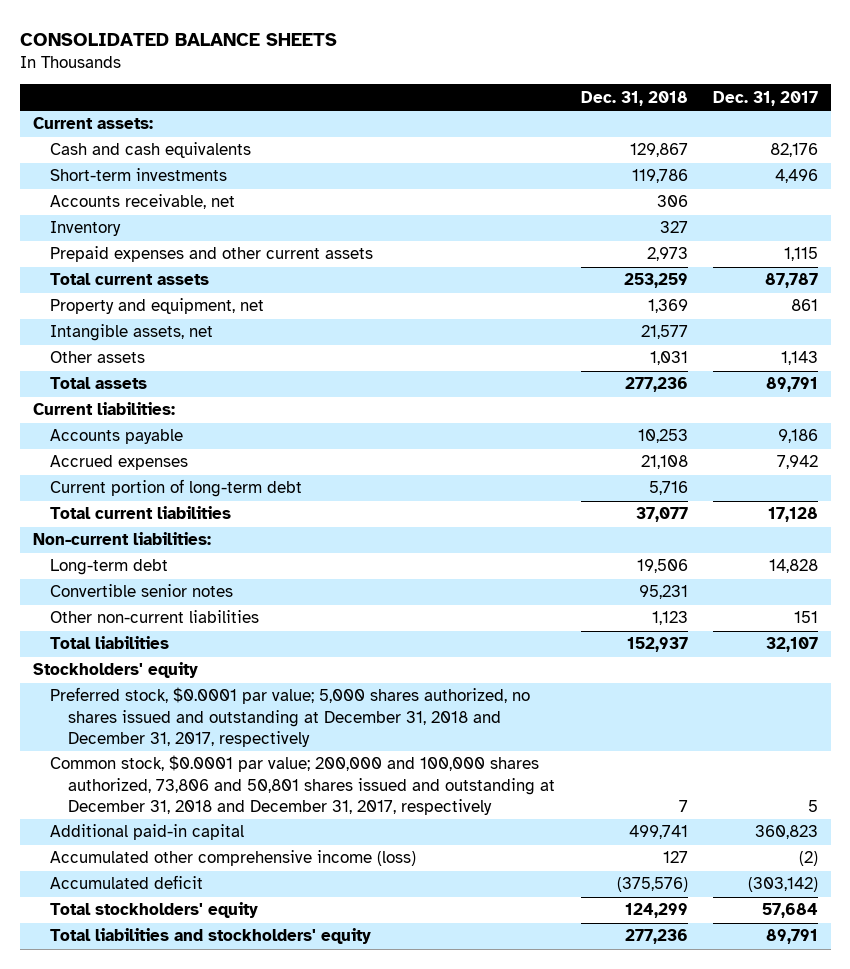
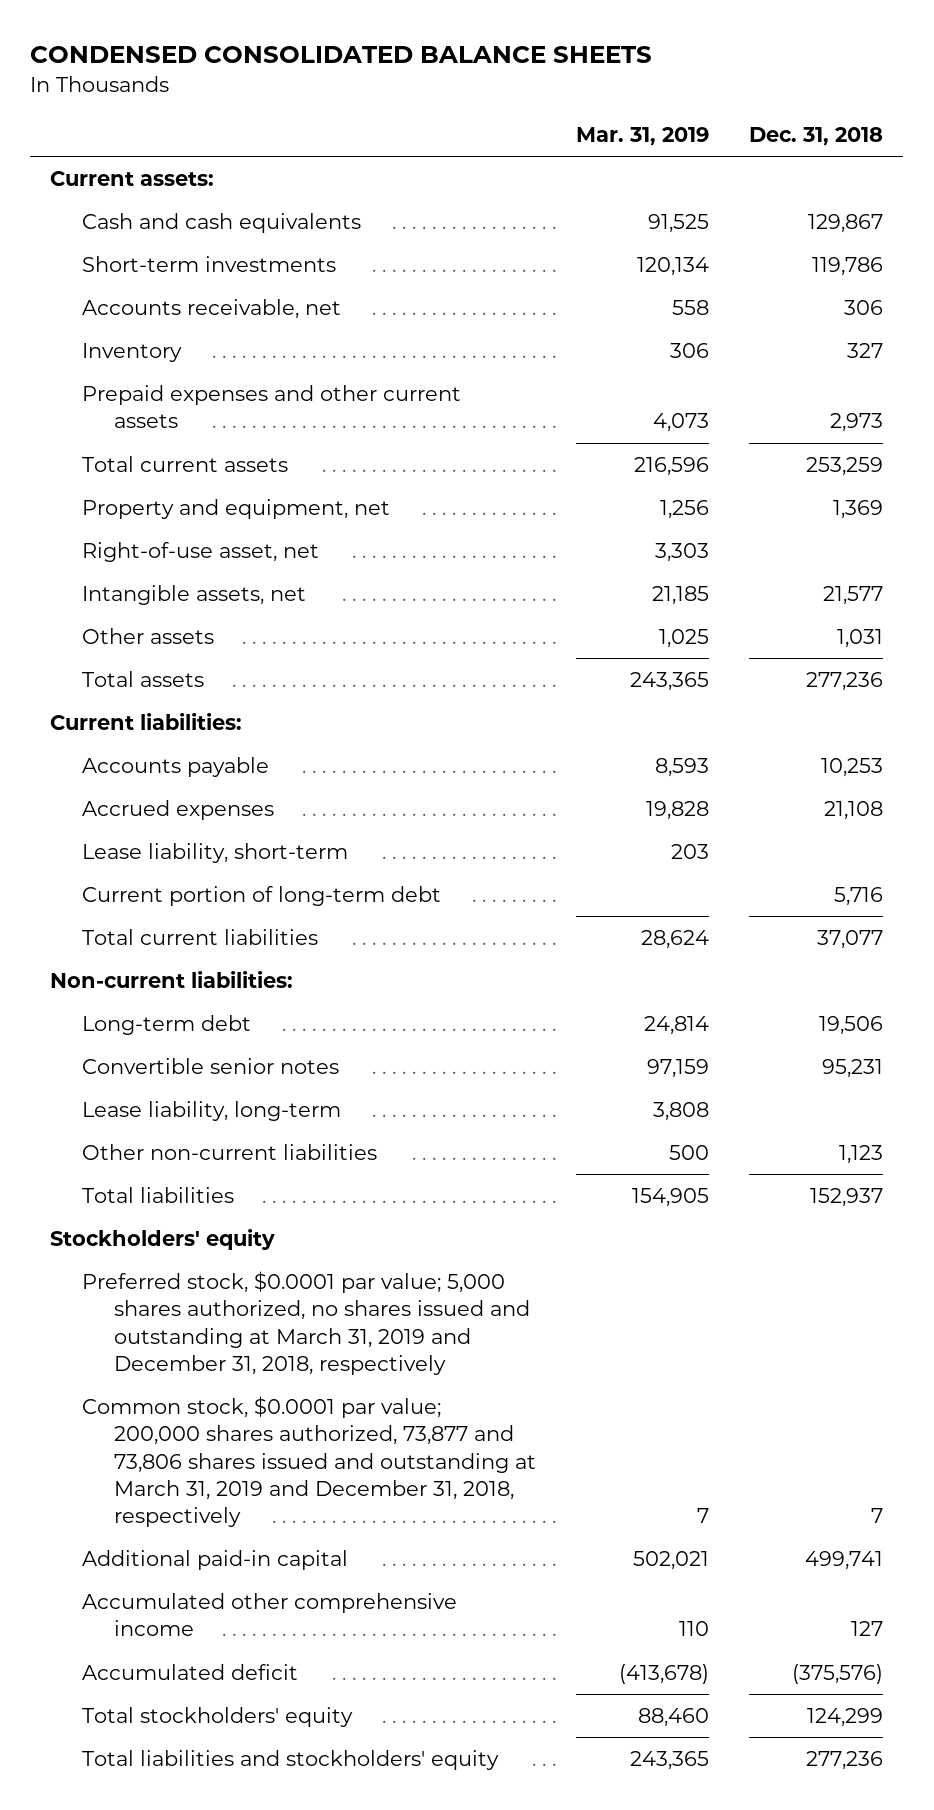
[19,32,337,46] CONSOLIDATED BALANCE SHEETS -> [30,46,653,64] CONDENSED CONSOLIDATED BALANCE SHEETS
[712,90,818,106] Dec. 31, 2017 -> none
none -> [576,127,710,147] Mar. 31, 2019
none -> [82,542,320,563] Right-of-use asset, net
none -> [82,843,349,864] Lease liability, short-term
none -> [82,1101,342,1122] Lease liability, long-term
[50,687,531,748] Preferred stock, $0.0001 par value; 5,000 shares authorized, no shares issued and outstanding at December 31, 2018 and December 31, 2017, respectively -> [82,1271,530,1375] Preferred stock, $0.0001 par value; 5,000 shares authorized, no shares issued and outstanding at March 31, 2019 and December 31, 2018, respectively
[50,755,556,816] Common stock, $0.0001 par value; 200,000 and 100,000 shares authorized, 73,806 and 50,801 shares issued and outstanding at December 31, 2018 and December 31, 2017, respectively -> [82,1396,536,1528] Common stock, $0.0001 par value; 200,000 shares authorized, 73,877 and 73,806 shares issued and outstanding at March 31, 2019 and December 31, 2018, respectively
[50,850,417,867] Accumulated other comprehensive income (loss) -> [82,1593,458,1637] Accumulated other comprehensive income

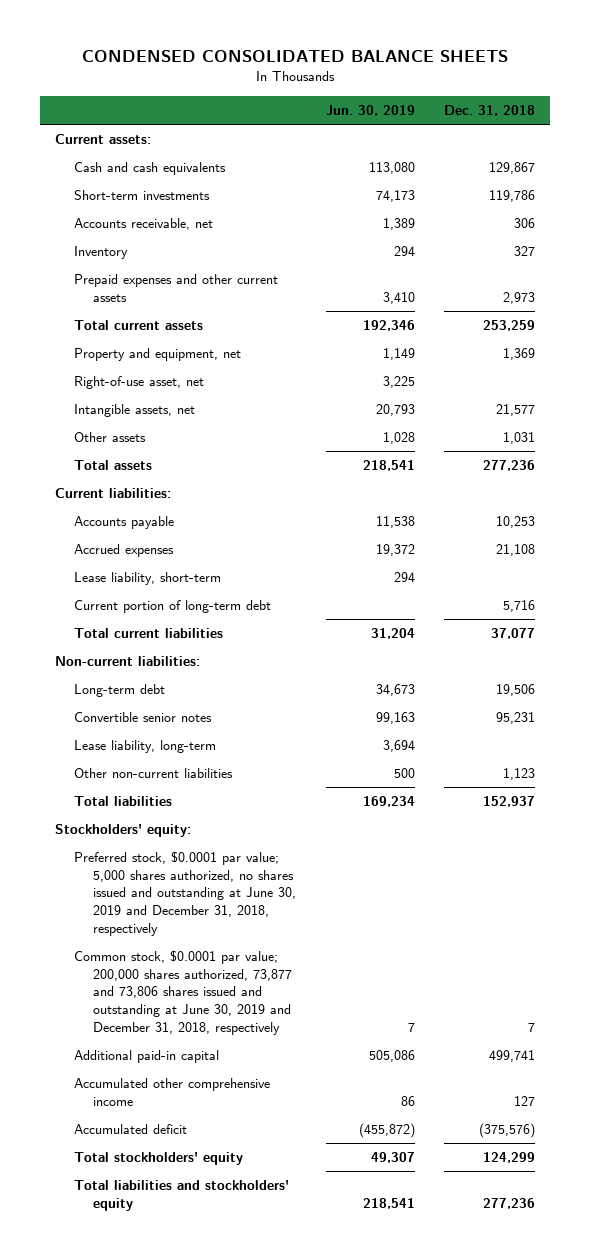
[576,127,710,147] Mar. 31, 2019 -> none
none -> [325,104,415,116] Jun. 30, 2019
[50,1229,276,1251] Stockholders' equity -> [55,824,192,838] Stockholders' equity:
[82,1271,530,1375] Preferred stock, $0.0001 par value; 5,000 shares authorized, no shares issued and outstanding at March 31, 2019 and December 31, 2018, respectively -> [73,851,296,936] Preferred stock, $0.0001 par value; 5,000 shares authorized, no shares issued and outstanding at June 30, 2019 and December 31, 2018, respectively
[82,1396,536,1528] Common stock, $0.0001 par value; 200,000 shares authorized, 73,877 and 73,806 shares issued and outstanding at March 31, 2019 and December 31, 2018, respectively -> [73,950,292,1035] Common stock, $0.0001 par value; 200,000 shares authorized, 73,877 and 73,806 shares issued and outstanding at June 30, 2019 and December 31, 2018, respectively

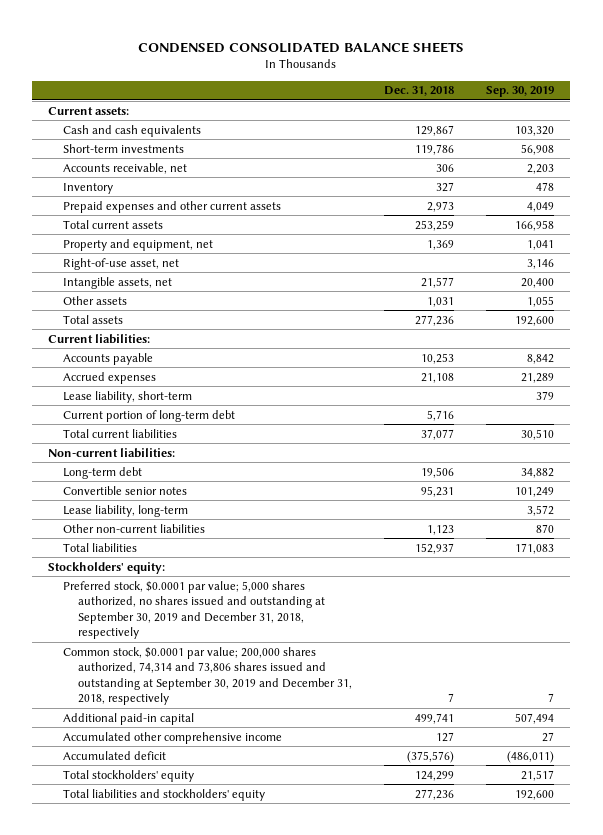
[325,104,415,116] Jun. 30, 2019 -> none
none -> [486,86,555,98] Sep. 30, 2019
[73,851,296,936] Preferred stock, $0.0001 par value; 5,000 shares authorized, no shares issued and outstanding at June 30, 2019 and December 31, 2018, respectively -> [63,580,325,640] Preferred stock, $0.0001 par value; 5,000 shares authorized, no shares issued and outstanding at September 30, 2019 and December 31, 2018, respectively
[73,950,292,1035] Common stock, $0.0001 par value; 200,000 shares authorized, 73,877 and 73,806 shares issued and outstanding at June 30, 2019 and December 31, 2018, respectively -> [63,646,352,706] Common stock, $0.0001 par value; 200,000 shares authorized, 74,314 and 73,806 shares issued and outstanding at September 30, 2019 and December 31, 2018, respectively

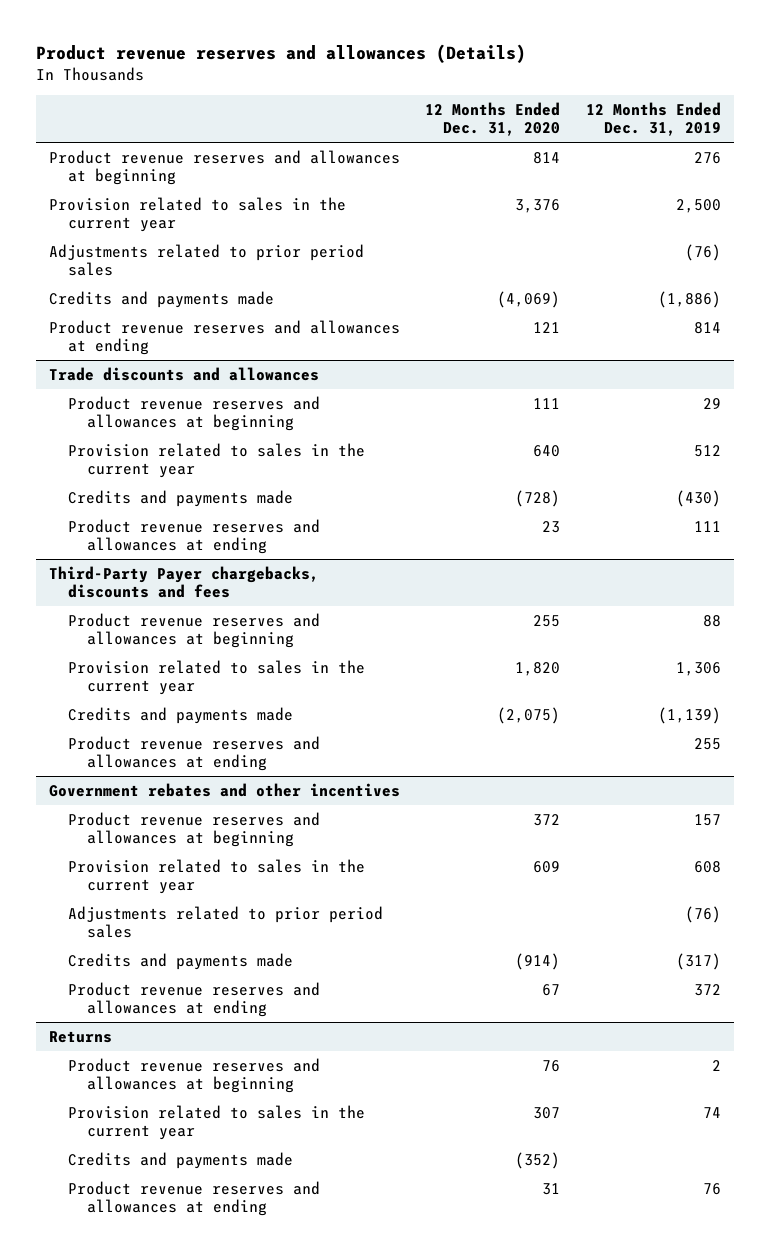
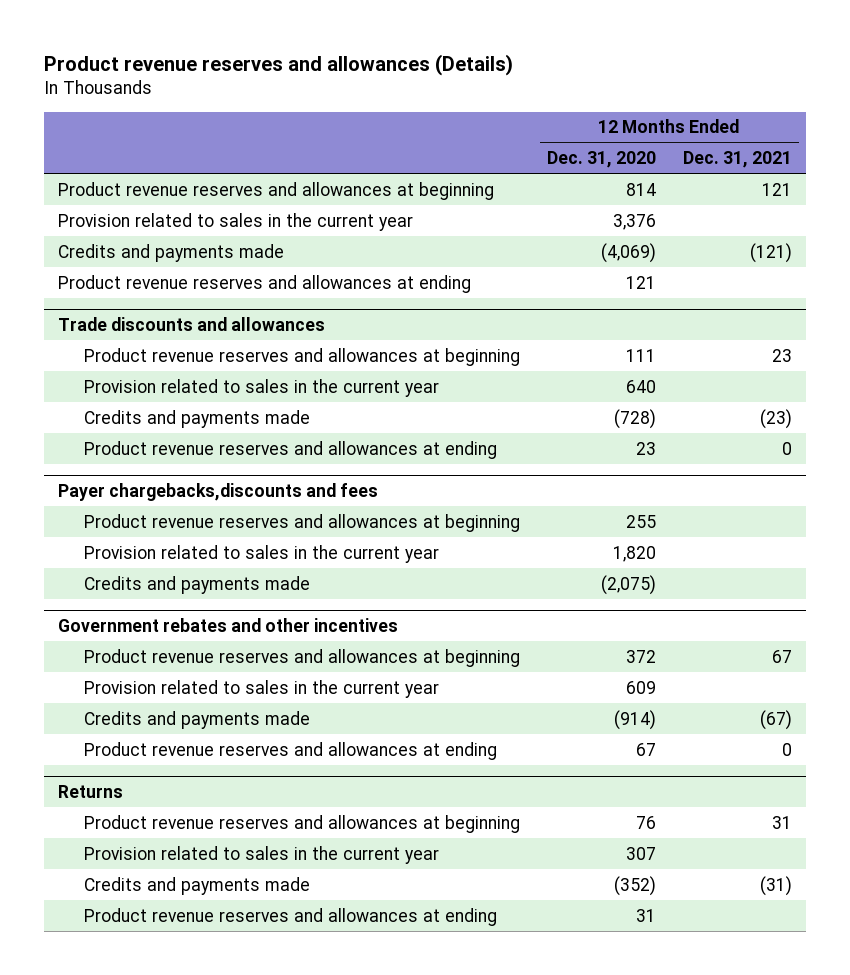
[585,101,721,137] 12 Months Ended Dec. 31, 2019 -> none
none -> [683,151,793,169] Dec. 31, 2021
[48,243,364,277] Adjustments related to prior period sales -> none
[48,565,319,599] Third-Party Payer chargebacks, discounts and fees -> [57,482,378,501] Payer chargebacks,discounts and fees
[67,735,320,772] Product revenue reserves and allowances at ending -> none
[67,905,383,939] Adjustments related to prior period sales -> none

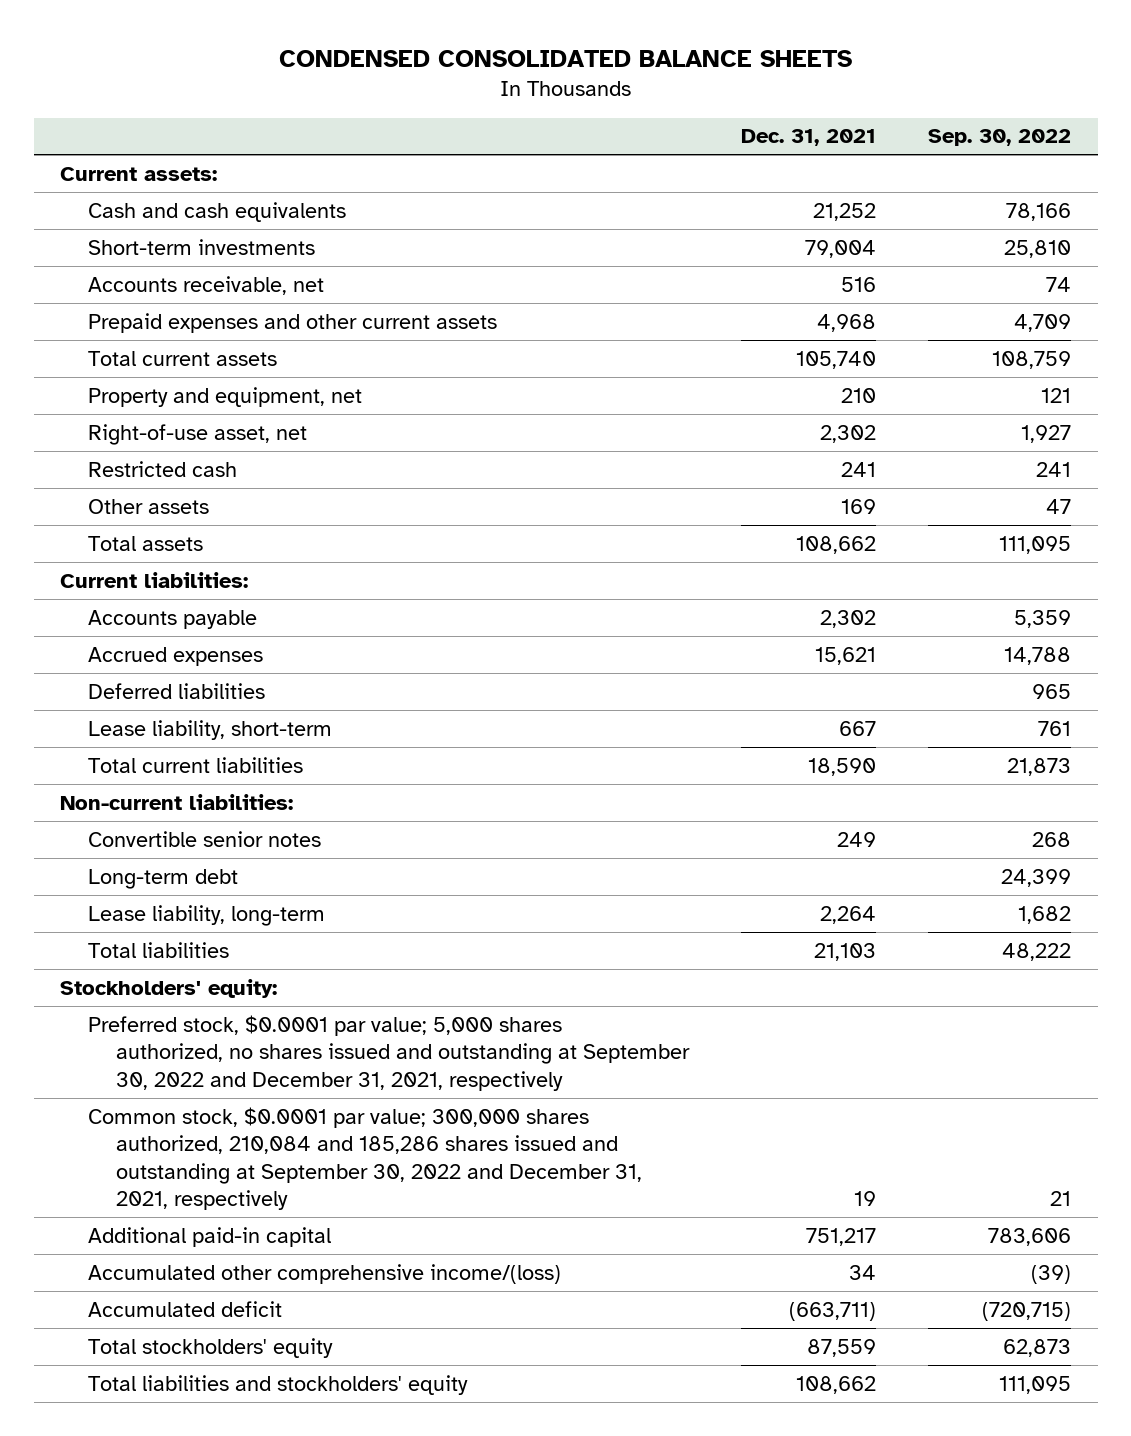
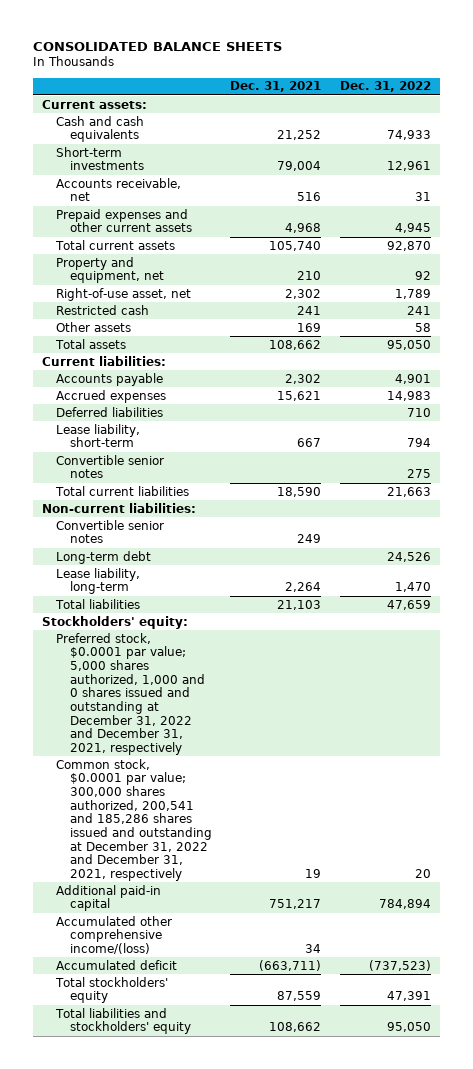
[278,50,852,68] CONDENSED CONSOLIDATED BALANCE SHEETS -> [33,41,283,51] CONSOLIDATED BALANCE SHEETS
[928,129,1072,147] Sep. 30, 2022 -> none
none -> [339,81,431,93] Dec. 31, 2022
none -> [56,454,165,479] Convertible senior notes
[88,1014,691,1091] Preferred stock, $0.0001 par value; 5,000 shares authorized, no shares issued and outstanding at September 30, 2022 and December 31, 2021, respectively -> [56,632,206,756] Preferred stock, $0.0001 par value; 5,000 shares authorized, 1,000 and 0 shares issued and outstanding at December 31, 2022 and December 31, 2021, respectively
[88,1106,643,1211] Common stock, $0.0001 par value; 300,000 shares authorized, 210,084 and 185,286 shares issued and outstanding at September 30, 2022 and December 31, 2021, respectively -> [56,758,213,882] Common stock, $0.0001 par value; 300,000 shares authorized, 200,541 and 185,286 shares issued and outstanding at December 31, 2022 and December 31, 2021, respectively

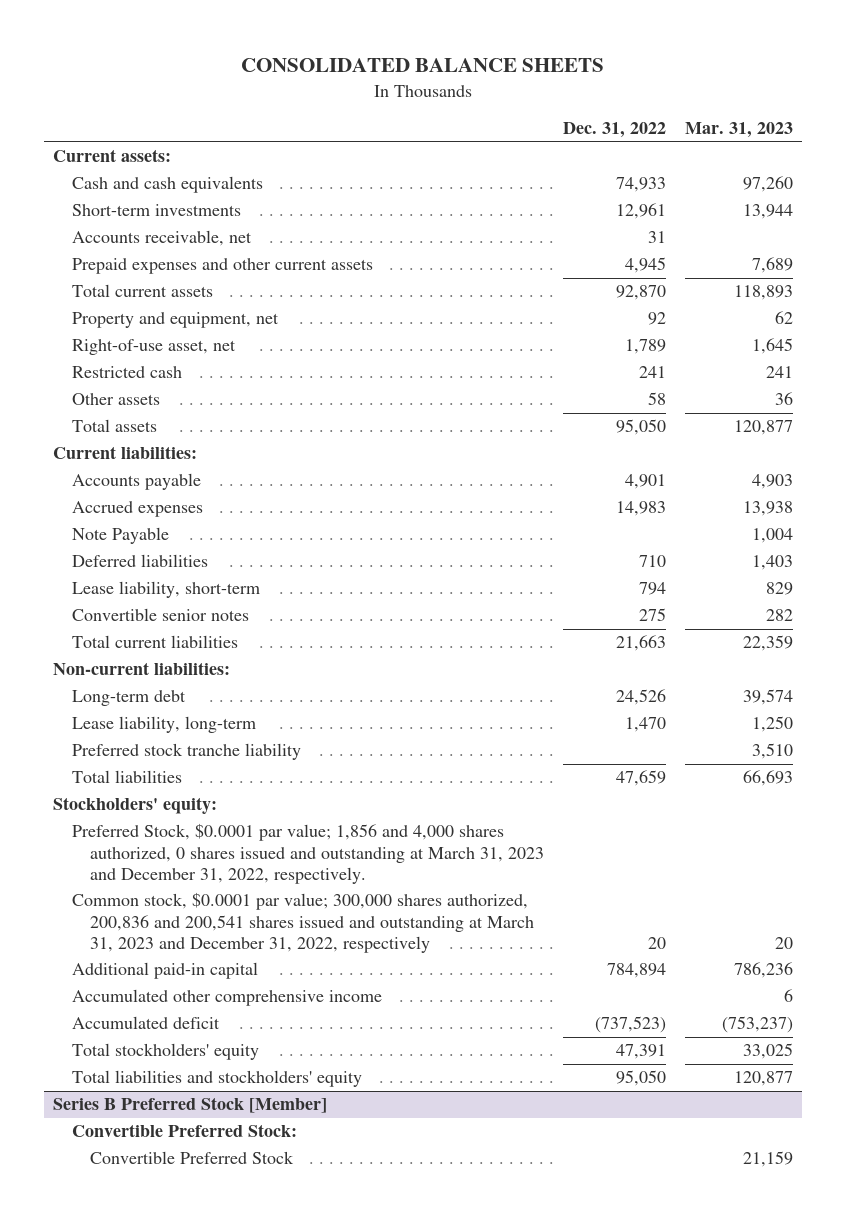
[230,81,322,93] Dec. 31, 2021 -> none
none -> [684,122,793,139] Mar. 31, 2023
none -> [71,527,169,545] Note Payable
[56,519,165,544] Convertible senior notes -> none
none -> [71,743,301,761] Preferred stock tranche liability
[56,632,206,756] Preferred stock, $0.0001 par value; 5,000 shares authorized, 1,000 and 0 shares issued and outstanding at December 31, 2022 and December 31, 2021, respectively -> [71,823,545,884] Preferred Stock, $0.0001 par value; 1,856 and 4,000 shares authorized, 0 shares issued and outstanding at March 31, 2023 and December 31, 2022, respectively.
[56,758,213,882] Common stock, $0.0001 par value; 300,000 shares authorized, 200,541 and 185,286 shares issued and outstanding at December 31, 2022 and December 31, 2021, respectively -> [71,892,535,953] Common stock, $0.0001 par value; 300,000 shares authorized, 200,836 and 200,541 shares issued and outstanding at March 31, 2023 and December 31, 2022, respectively
[56,915,173,954] Accumulated other comprehensive income/(loss) -> [71,989,382,1007] Accumulated other comprehensive income
none -> [53,1097,328,1114] Series B Preferred Stock [Member]
none -> [71,1124,297,1138] Convertible Preferred Stock:
none -> [90,1151,295,1165] Convertible Preferred Stock

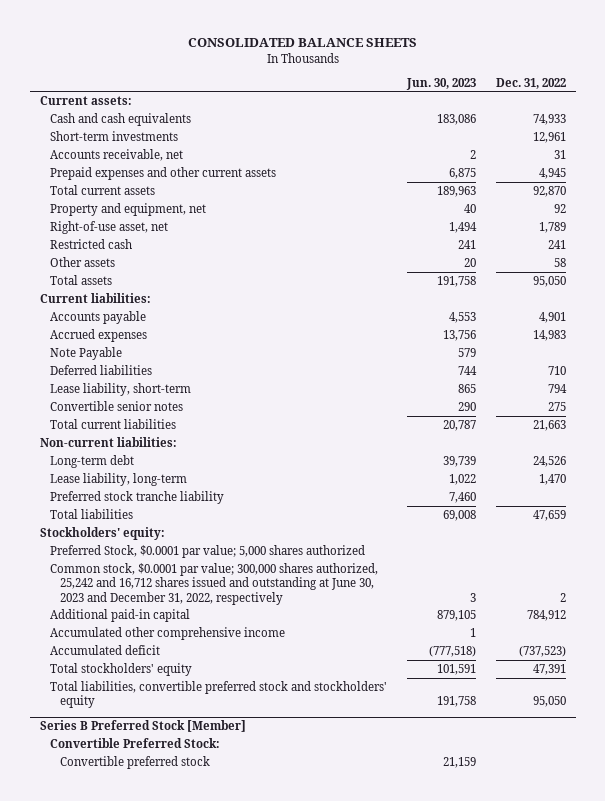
[684,122,793,139] Mar. 31, 2023 -> none
none -> [405,77,476,90] Jun. 30, 2023
[71,823,545,884] Preferred Stock, $0.0001 par value; 1,856 and 4,000 shares authorized, 0 shares issued and outstanding at March 31, 2023 and December 31, 2022, respectively. -> [49,544,365,558] Preferred Stock, $0.0001 par value; 5,000 shares authorized
[71,892,535,953] Common stock, $0.0001 par value; 300,000 shares authorized, 200,836 and 200,541 shares issued and outstanding at March 31, 2023 and December 31, 2022, respectively -> [49,562,378,605] Common stock, $0.0001 par value; 300,000 shares authorized, 25,242 and 16,712 shares issued and outstanding at June 30, 2023 and December 31, 2022, respectively
[648,936,667,949] 20 -> [559,592,566,602] 2
[607,963,667,979] 784,894 -> [526,609,566,621] 784,912
[71,1070,362,1088] Total liabilities and stockholders' equity -> [49,680,387,709] Total liabilities, convertible preferred stock and stockholders' equity
[90,1151,295,1165] Convertible Preferred Stock -> [60,755,211,769] Convertible preferred stock

